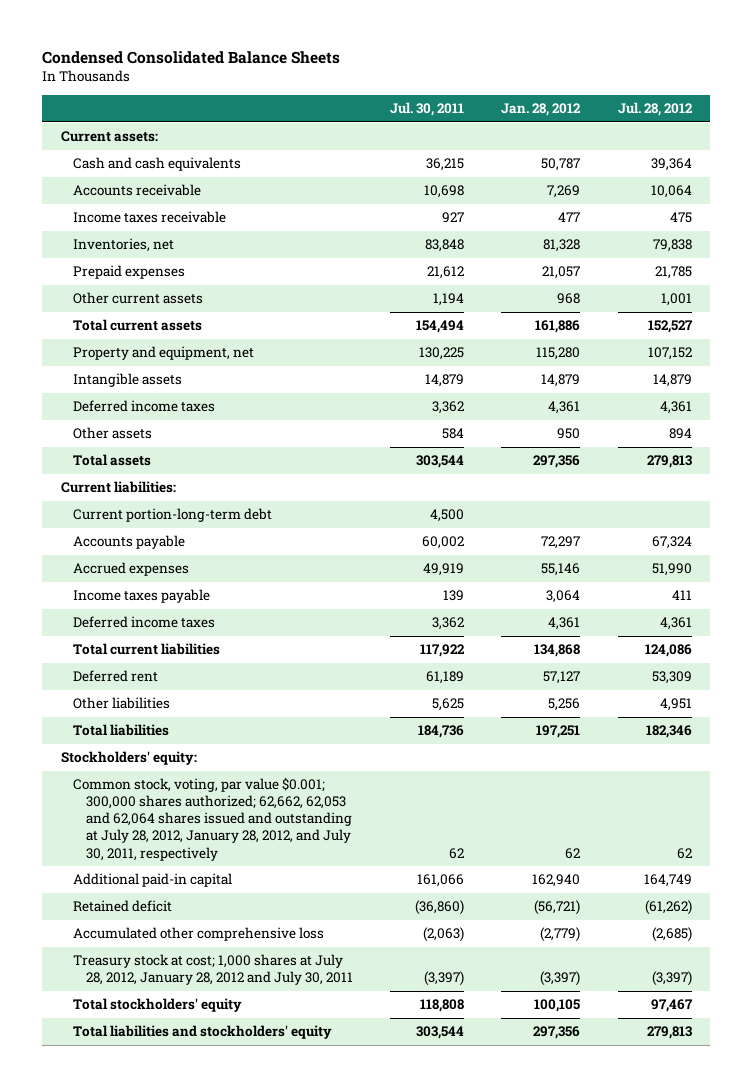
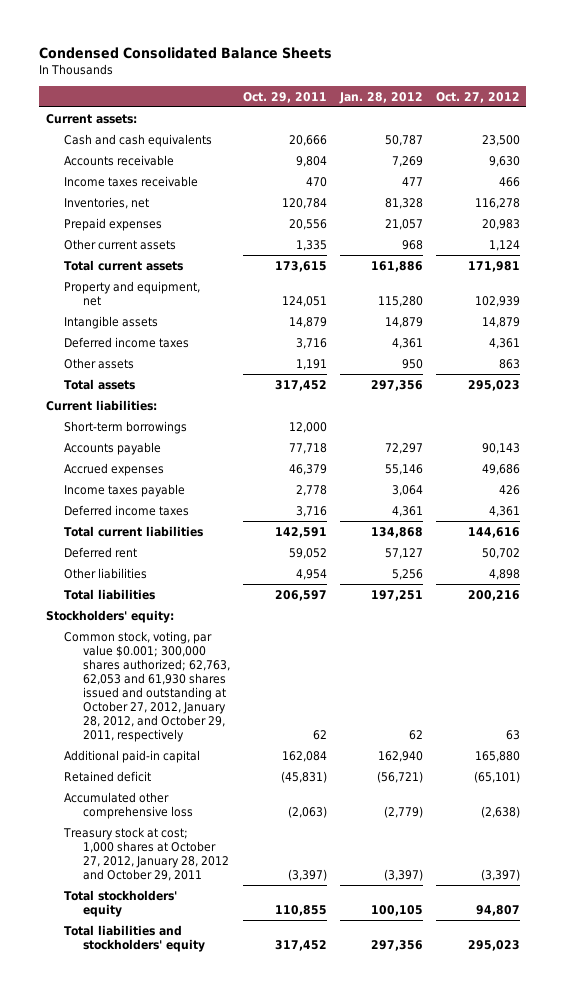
[389,102,464,117] Jul. 30, 2011 -> none
[617,102,693,117] Jul. 28, 2012 -> none
none -> [242,91,327,103] Oct. 29, 2011
none -> [435,91,520,103] Oct. 27, 2012
[73,508,273,523] Current portion-long-term debt -> none
none -> [64,420,188,434] Short-term borrowings
[73,777,352,861] Common stock, voting, par value $0.001; 300,000 shares authorized; 62,662, 62,053 and 62,064 shares issued and outstanding at July 28, 2012, January 28, 2012, and July 30, 2011, respectively -> [64,630,230,742] Common stock, voting, par value $0.001; 300,000 shares authorized; 62,763, 62,053 and 61,930 shares issued and outstanding at October 27, 2012, January 28, 2012, and October 29, 2011, respectively
[73,954,353,986] Treasury stock at cost; 1,000 shares at July 28, 2012, January 28, 2012 and July 30, 2011 -> [63,826,229,881] Treasury stock at cost; 1,000 shares at October 27, 2012, January 28, 2012 and October 29, 2011

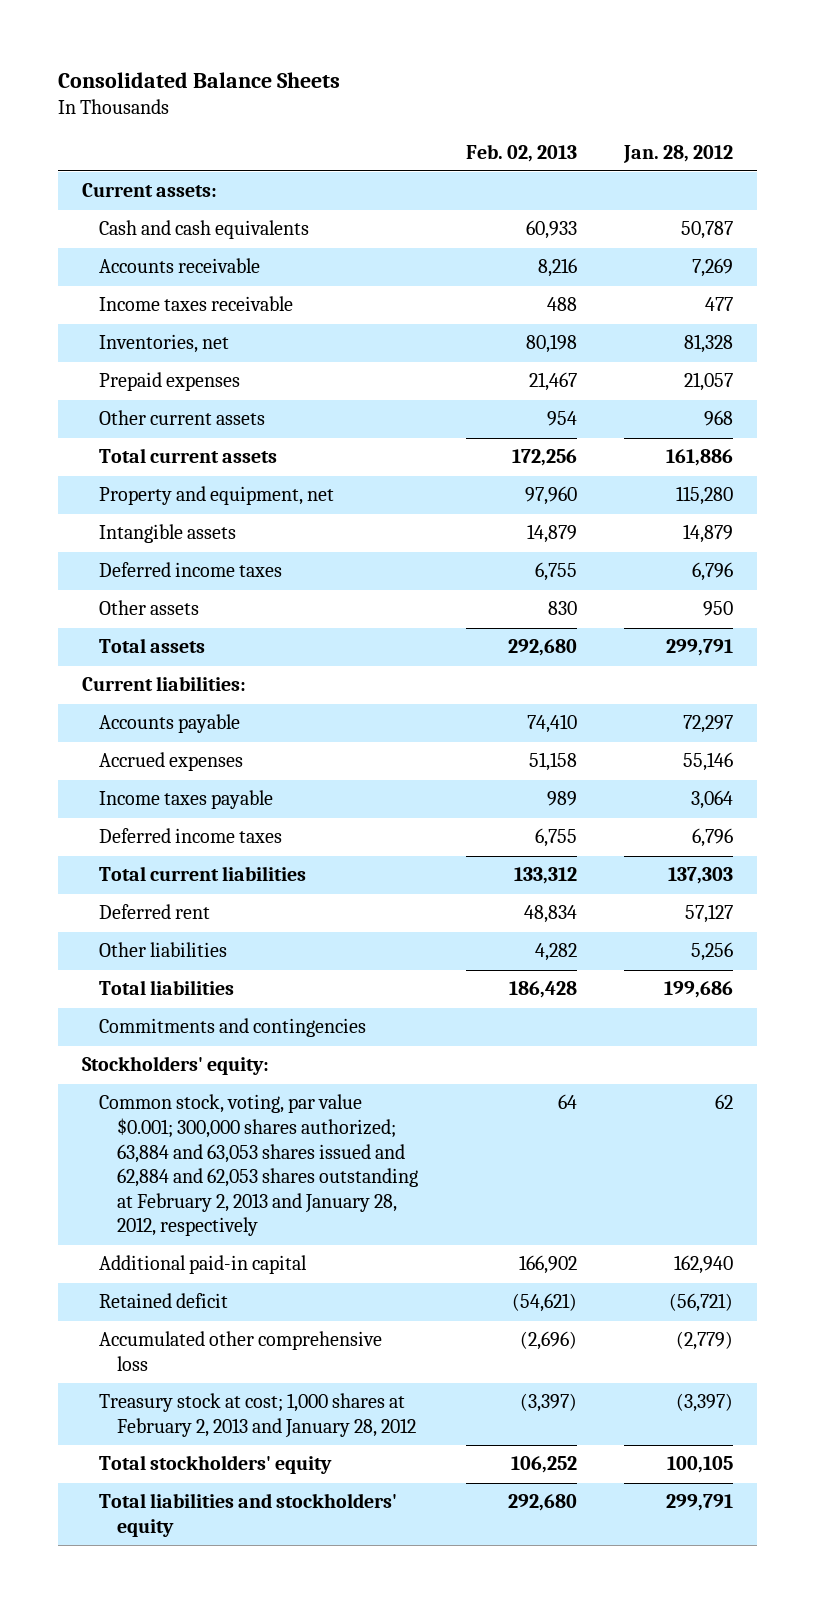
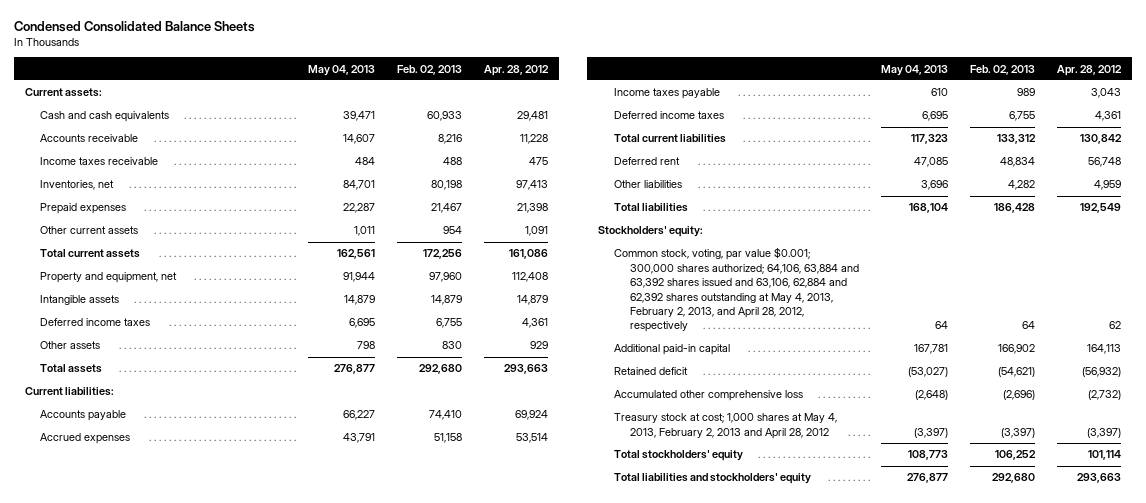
[57,71,340,88] Consolidated Balance Sheets -> [13,20,255,32] Condensed Consolidated Balance Sheets
[623,144,734,163] Jan. 28, 2012 -> none
none -> [307,64,375,76] May 04, 2013
none -> [483,64,549,76] Apr. 28, 2012
[99,1018,367,1038] Commitments and contingencies -> none
[99,1094,418,1237] Common stock, voting, par value $0.001; 300,000 shares authorized; 63,884 and 63,053 shares issued and 62,884 and 62,053 shares outstanding at February 2, 2013 and January 28, 2012, respectively -> [613,247,859,333] Common stock, voting, par value $0.001; 300,000 shares authorized; 64,106, 63,884 and 63,392 shares issued and 63,106, 62,884 and 62,392 shares outstanding at May 4, 2013, February 2, 2013, and April 28, 2012, respectively
[99,1393,416,1438] Treasury stock at cost; 1,000 shares at February 2, 2013 and January 28, 2012 -> [613,413,837,439] Treasury stock at cost; 1,000 shares at May 4, 2013, February 2, 2013 and April 28, 2012

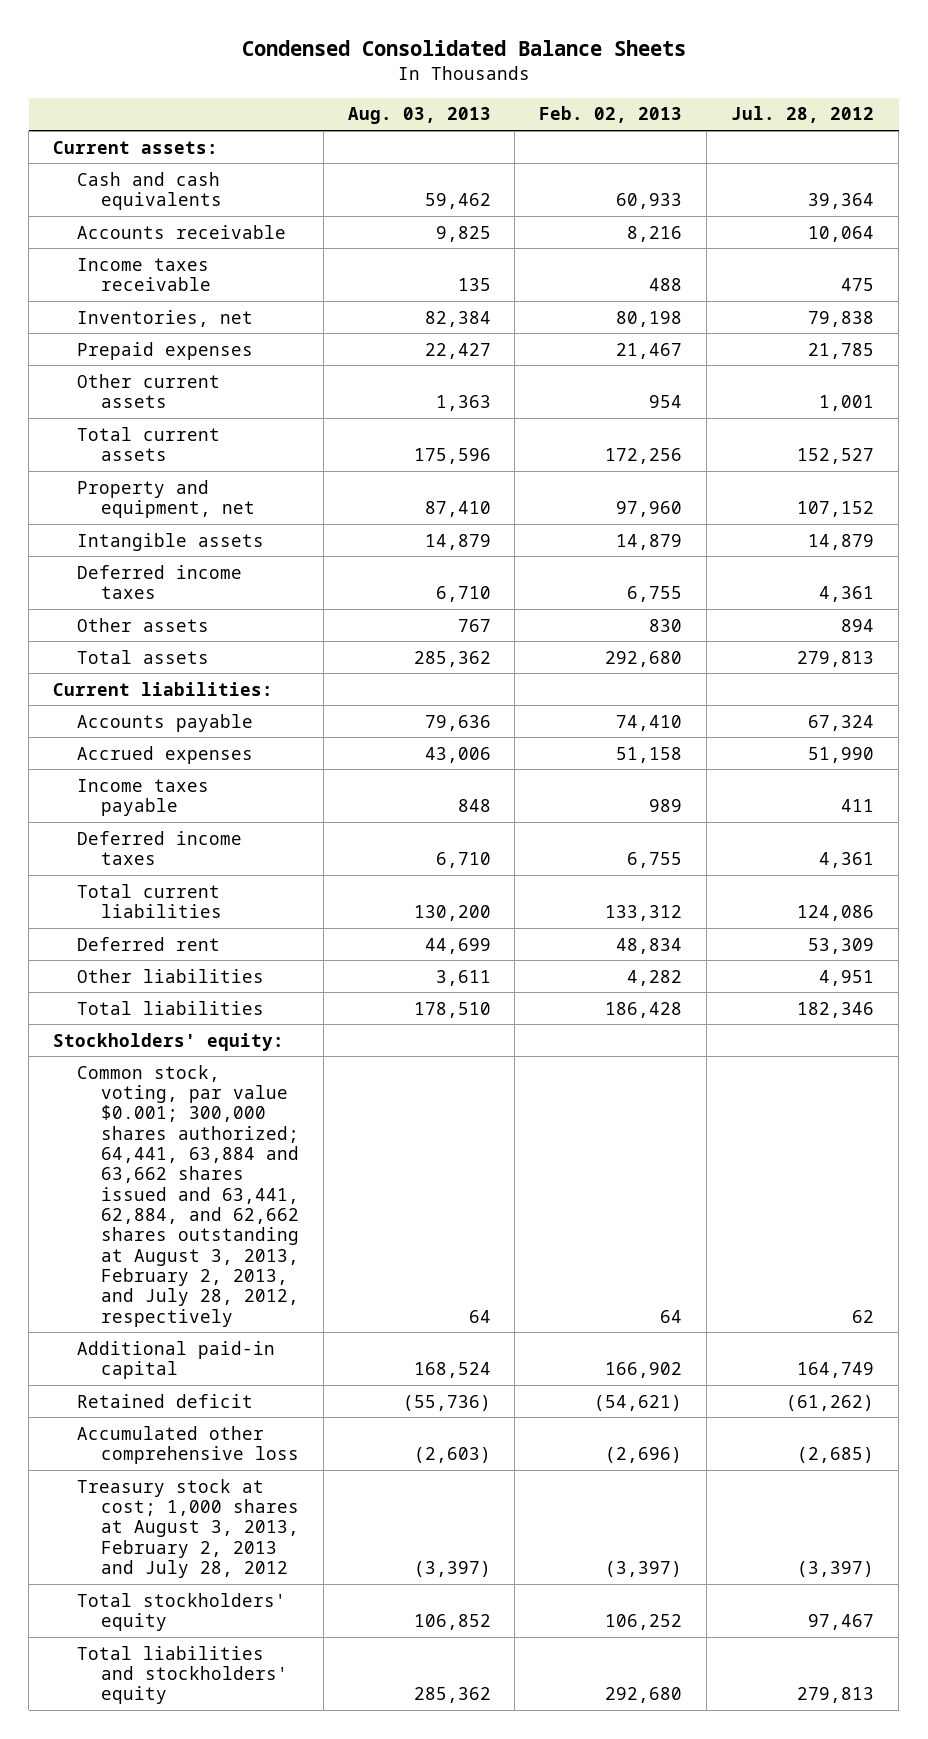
[307,64,375,76] May 04, 2013 -> none
[483,64,549,76] Apr. 28, 2012 -> none
none -> [347,107,491,125] Aug. 03, 2013
none -> [731,106,875,124] Jul. 28, 2012
[613,247,859,333] Common stock, voting, par value $0.001; 300,000 shares authorized; 64,106, 63,884 and 63,392 shares issued and 63,106, 62,884 and 62,392 shares outstanding at May 4, 2013, February 2, 2013, and April 28, 2012, respectively -> [77,1064,299,1327] Common stock, voting, par value $0.001; 300,000 shares authorized; 64,441, 63,884 and 63,662 shares issued and 63,441, 62,884, and 62,662 shares outstanding at August 3, 2013, February 2, 2013, and July 28, 2012, respectively
[613,413,837,439] Treasury stock at cost; 1,000 shares at May 4, 2013, February 2, 2013 and April 28, 2012 -> [77,1478,299,1578] Treasury stock at cost; 1,000 shares at August 3, 2013, February 2, 2013 and July 28, 2012

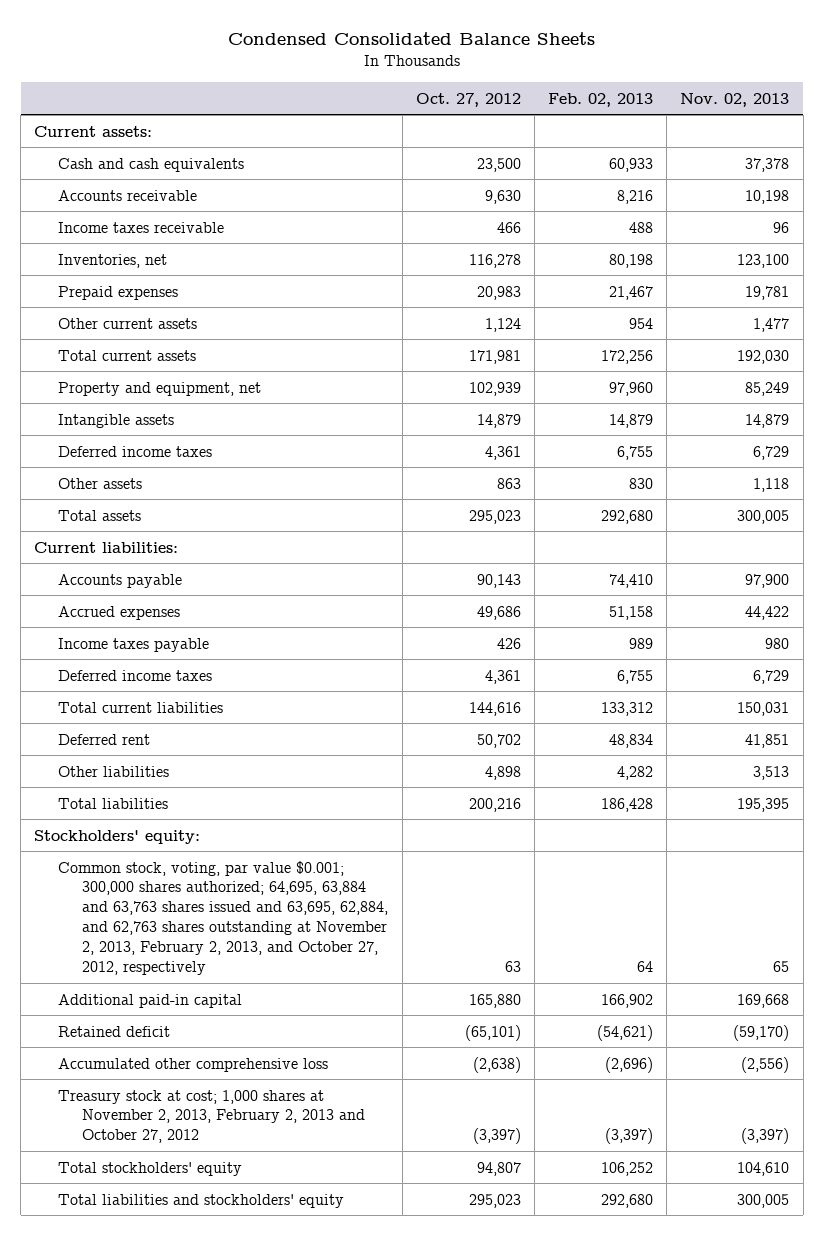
[347,107,491,125] Aug. 03, 2013 -> none
[731,106,875,124] Jul. 28, 2012 -> none
none -> [415,92,521,107] Oct. 27, 2012
none -> [680,92,790,107] Nov. 02, 2013
[77,1064,299,1327] Common stock, voting, par value $0.001; 300,000 shares authorized; 64,441, 63,884 and 63,662 shares issued and 63,441, 62,884, and 62,662 shares outstanding at August 3, 2013, February 2, 2013, and July 28, 2012, respectively -> [58,860,389,976] Common stock, voting, par value $0.001; 300,000 shares authorized; 64,695, 63,884 and 63,763 shares issued and 63,695, 62,884, and 62,763 shares outstanding at November 2, 2013, February 2, 2013, and October 27, 2012, respectively
[77,1478,299,1578] Treasury stock at cost; 1,000 shares at August 3, 2013, February 2, 2013 and July 28, 2012 -> [58,1089,366,1144] Treasury stock at cost; 1,000 shares at November 2, 2013, February 2, 2013 and October 27, 2012

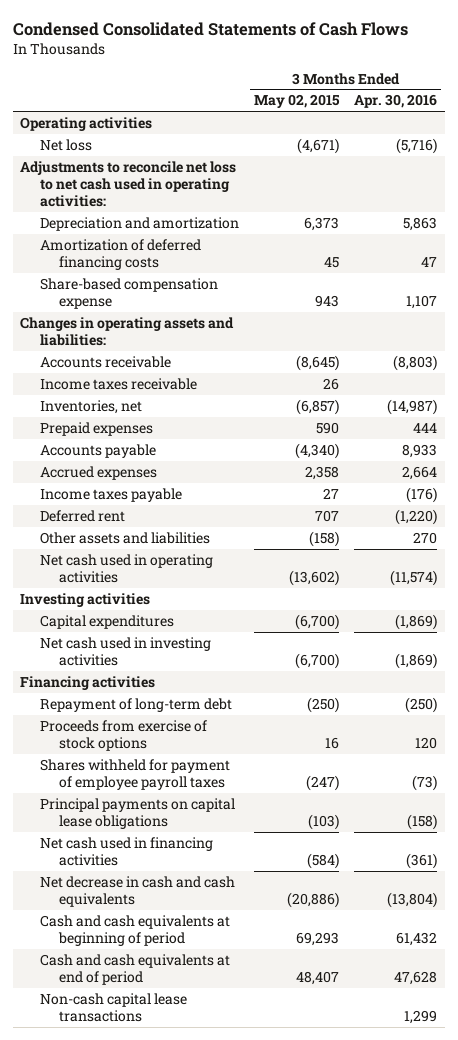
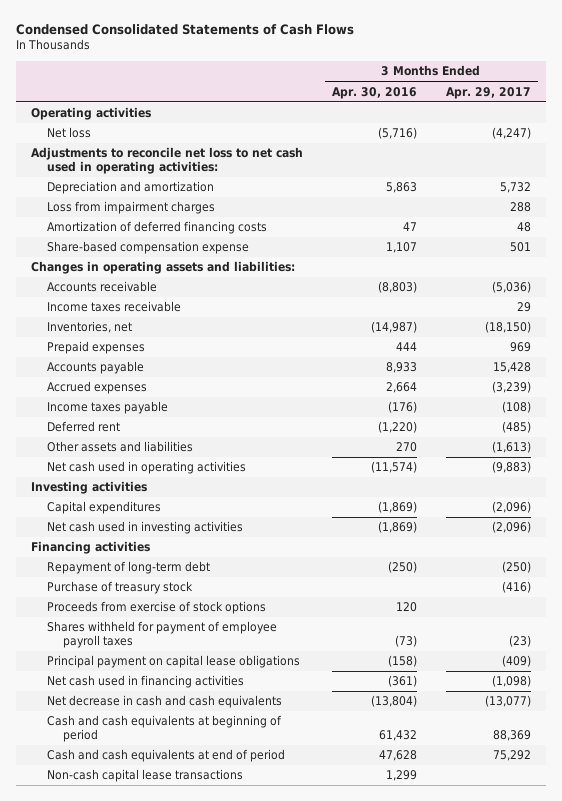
[253,94,340,109] May 02, 2015 -> none
none -> [445,86,531,99] Apr. 29, 2017
none -> [46,201,215,215] Loss from impairment charges
none -> [46,581,193,595] Purchase of treasury stock
[39,797,235,829] Principal payments on capital lease obligations -> [46,655,300,669] Principal payment on capital lease obligations

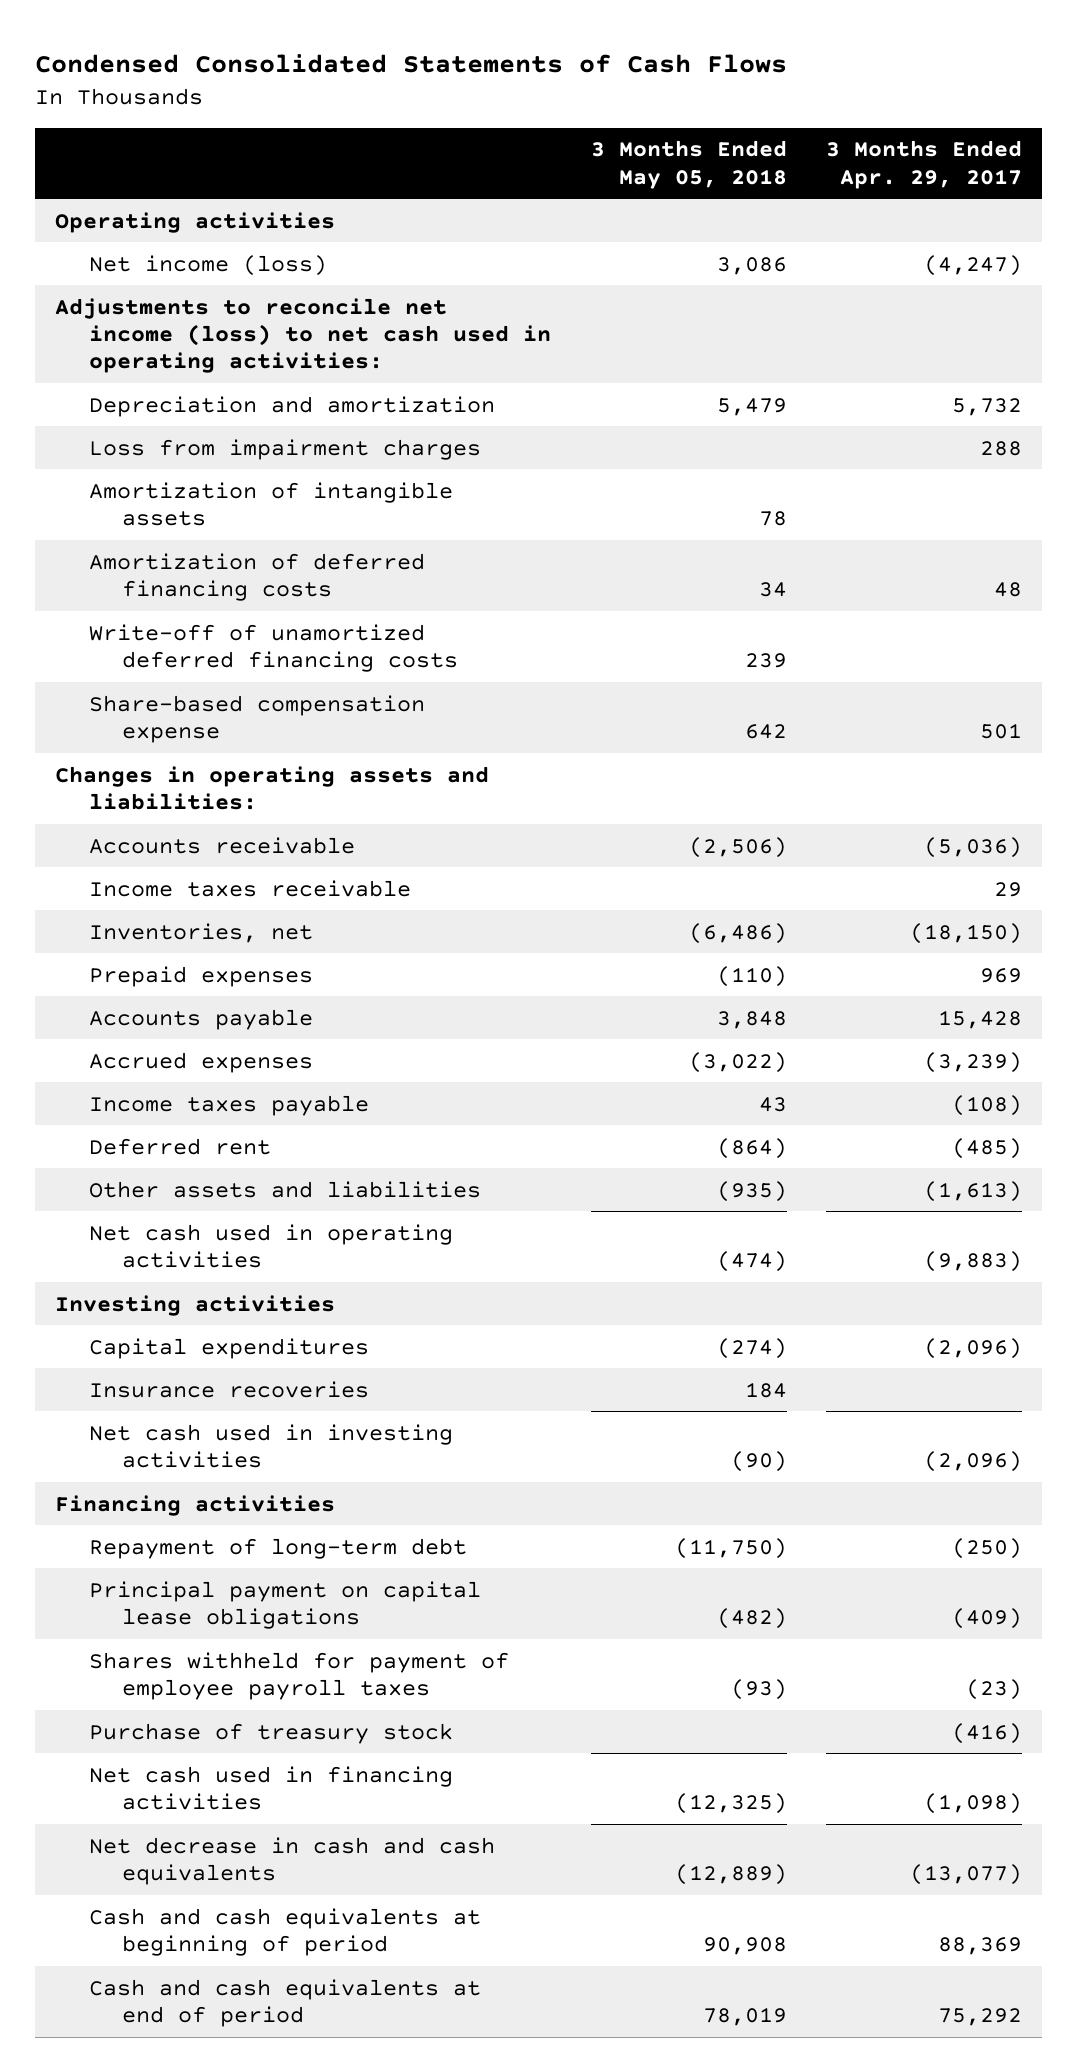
[331,86,417,99] Apr. 30, 2016 -> none
none -> [590,140,787,189] 3 Months Ended May 05, 2018
[46,127,91,139] Net loss -> [88,254,327,276] Net income (loss)
[30,147,303,174] Adjustments to reconcile net loss to net cash used in operating activities: -> [55,297,551,374] Adjustments to reconcile net income (loss) to net cash used in operating activities:
none -> [88,481,453,527] Amortization of intangible assets
none -> [88,623,458,673] Write-off of unamortized deferred financing costs
none -> [88,1380,369,1398] Insurance recoveries
[46,601,266,615] Proceeds from exercise of stock options -> none
[46,621,277,648] Shares withheld for payment of employee payroll taxes -> [88,1651,509,1701] Shares withheld for payment of employee payroll taxes
[46,581,193,595] Purchase of treasury stock -> [88,1722,453,1744] Purchase of treasury stock
[46,769,243,783] Non-cash capital lease transactions -> none

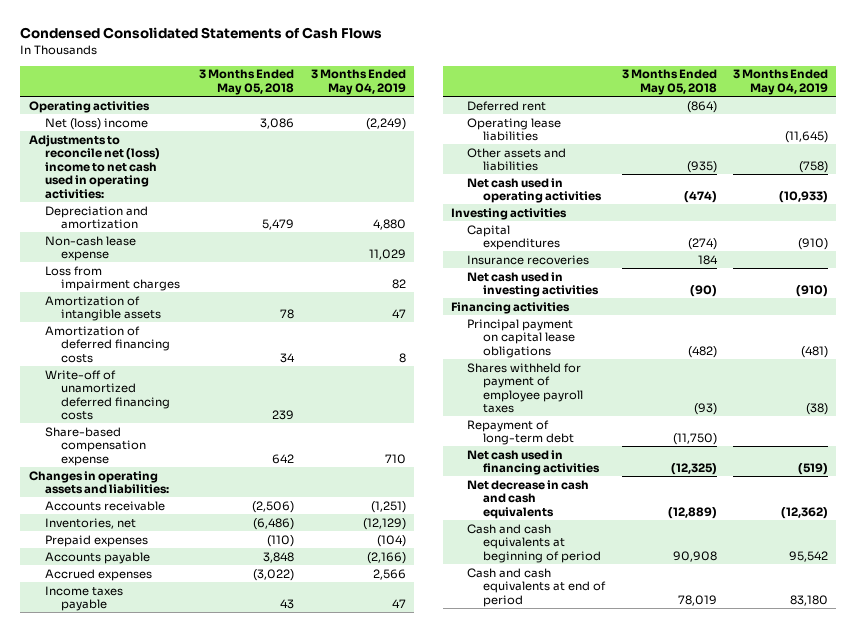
[826,140,1023,189] 3 Months Ended Apr. 29, 2017 -> none
none -> [310,69,406,95] 3 Months Ended May 04, 2019
[88,254,327,276] Net income (loss) -> [44,117,148,130] Net (loss) income
[55,297,551,374] Adjustments to reconcile net income (loss) to net cash used in operating activities: -> [28,134,160,199] Adjustments to reconcile net (loss) income to net cash used in operating activities:
none -> [44,235,136,262] Non-cash lease expense
[88,879,411,897] Income taxes receivable -> none
none -> [467,117,562,142] Operating lease liabilities
[88,1722,453,1744] Purchase of treasury stock -> none
[88,1537,467,1559] Repayment of long-term debt -> [467,419,575,446] Repayment of long-term debt

